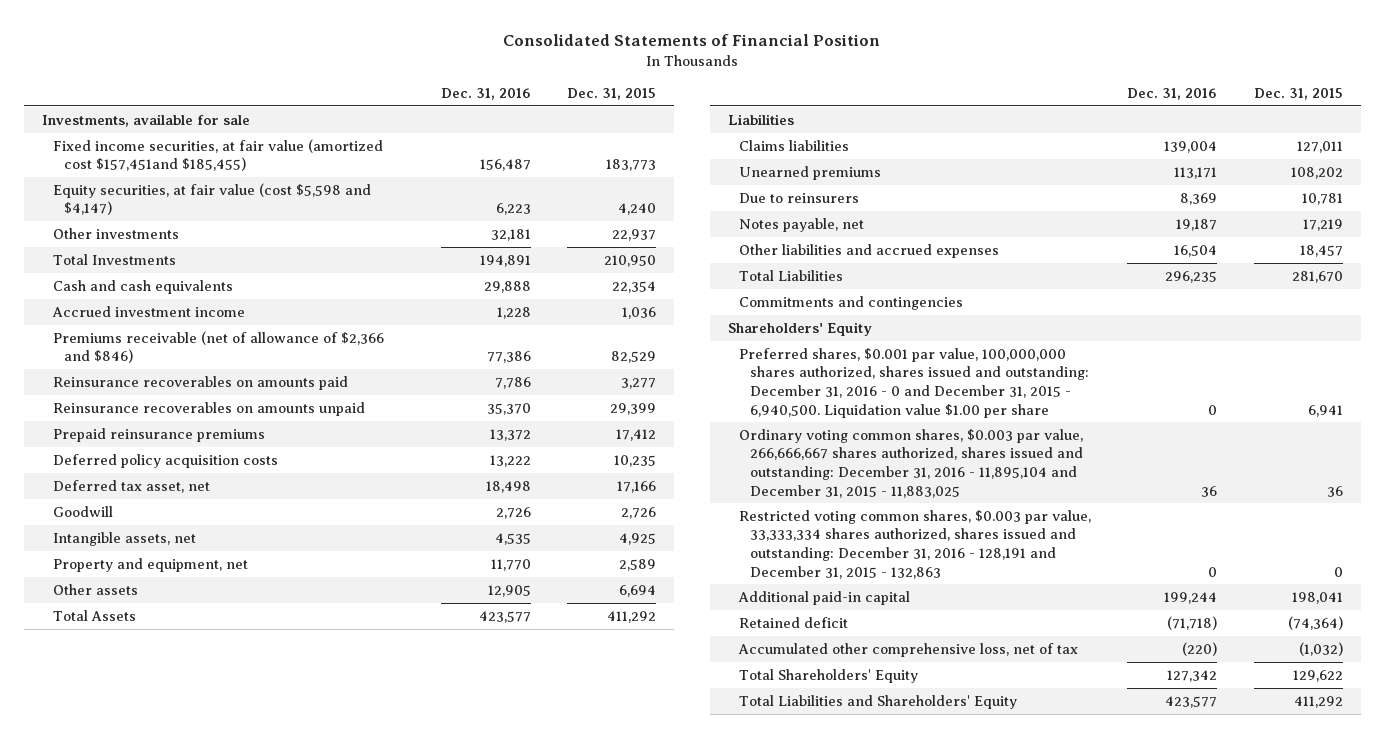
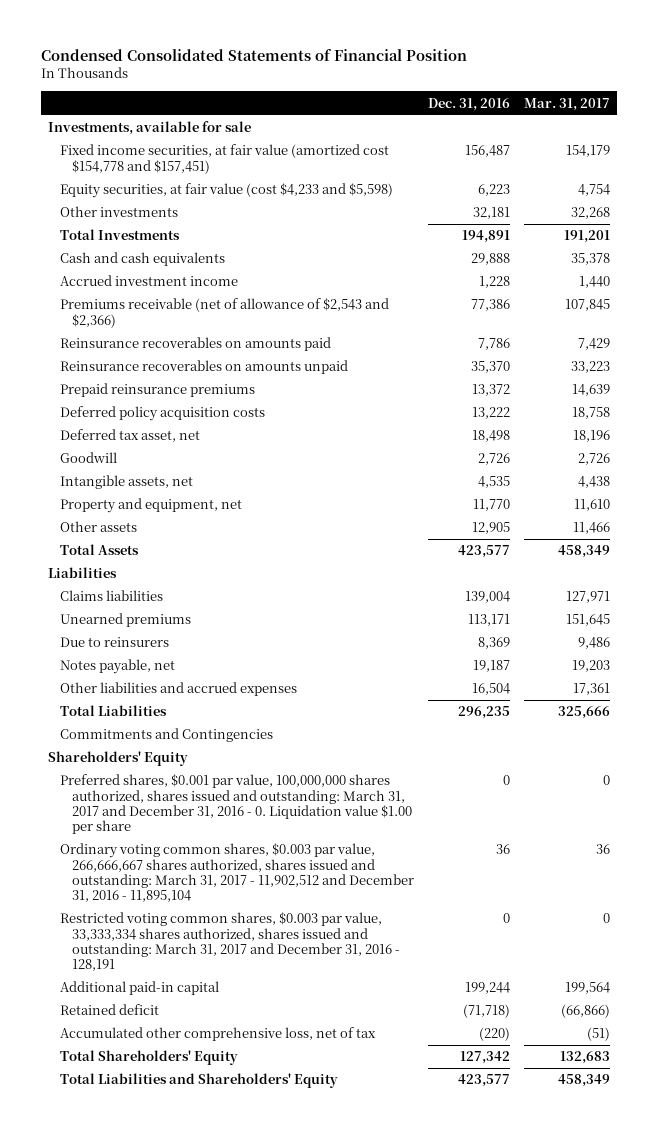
[503,34,881,47] Consolidated Statements of Financial Position -> [41,49,468,62] Condensed Consolidated Statements of Financial Position
[566,87,656,100] Dec. 31, 2015 -> none
none -> [523,97,610,111] Mar. 31, 2017
[52,138,383,172] Fixed income securities, at fair value (amortized cost $157,451and $185,455) -> [60,144,390,174] Fixed income securities, at fair value (amortized cost $154,778 and $157,451)
[52,182,371,216] Equity securities, at fair value (cost $5,598 and $4,147) -> [60,183,394,199] Equity securities, at fair value (cost $4,233 and $5,598)
[52,330,384,364] Premiums receivable (net of allowance of $2,366 and $846) -> [60,298,390,328] Premiums receivable (net of allowance of $2,543 and $2,366)
[739,295,964,310] Commitments and contingencies -> [60,728,274,743] Commitments and Contingencies
[739,347,1090,418] Preferred shares, $0.001 par value, 100,000,000 shares authorized, shares issued and outstanding: December 31, 2016 - 0 and December 31, 2015 - 6,940,500. Liquidation value $1.00 per share -> [60,774,413,835] Preferred shares, $0.001 par value, 100,000,000 shares authorized, shares issued and outstanding: March 31, 2017 and December 31, 2016 - 0. Liquidation value $1.00 per share
[739,428,1084,498] Ordinary voting common shares, $0.003 par value, 266,666,667 shares authorized, shares issued and outstanding: December 31, 2016 - 11,895,104 and December 31, 2015 - 11,883,025 -> [60,843,415,903] Ordinary voting common shares, $0.003 par value, 266,666,667 shares authorized, shares issued and outstanding: March 31, 2017 - 11,902,512 and December 31, 2016 - 11,895,104
[739,509,1092,579] Restricted voting common shares, $0.003 par value, 33,333,334 shares authorized, shares issued and outstanding: December 31, 2016 - 128,191 and December 31, 2015 - 132,863 -> [60,912,401,972] Restricted voting common shares, $0.003 par value, 33,333,334 shares authorized, shares issued and outstanding: March 31, 2017 and December 31, 2016 - 128,191

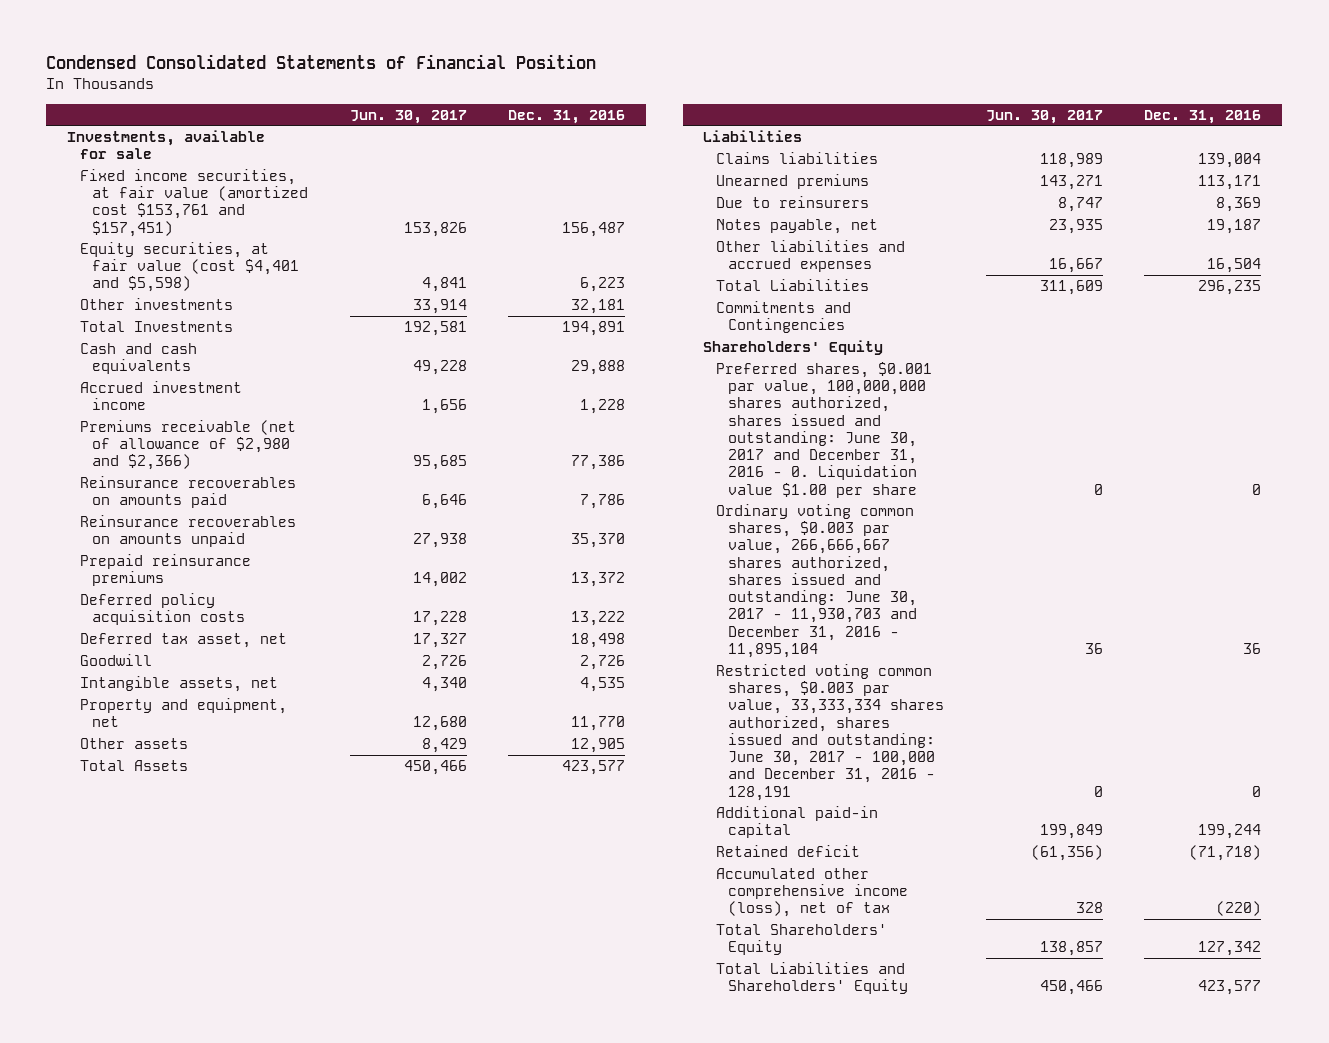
[523,97,610,111] Mar. 31, 2017 -> none
none -> [349,109,467,124] Jun. 30, 2017
[60,144,390,174] Fixed income securities, at fair value (amortized cost $154,778 and $157,451) -> [79,168,309,237] Fixed income securities, at fair value (amortized cost $153,761 and $157,451)
[60,183,394,199] Equity securities, at fair value (cost $4,233 and $5,598) -> [79,241,300,293] Equity securities, at fair value (cost $4,401 and $5,598)
[60,298,390,328] Premiums receivable (net of allowance of $2,543 and $2,366) -> [79,419,296,471] Premiums receivable (net of allowance of $2,980 and $2,366)
[60,774,413,835] Preferred shares, $0.001 par value, 100,000,000 shares authorized, shares issued and outstanding: March 31, 2017 and December 31, 2016 - 0. Liquidation value $1.00 per share -> [715,361,932,498] Preferred shares, $0.001 par value, 100,000,000 shares authorized, shares issued and outstanding: June 30, 2017 and December 31, 2016 - 0. Liquidation value $1.00 per share
[60,843,415,903] Ordinary voting common shares, $0.003 par value, 266,666,667 shares authorized, shares issued and outstanding: March 31, 2017 - 11,902,512 and December 31, 2016 - 11,895,104 -> [715,503,918,658] Ordinary voting common shares, $0.003 par value, 266,666,667 shares authorized, shares issued and outstanding: June 30, 2017 - 11,930,703 and December 31, 2016 - 11,895,104
[60,912,401,972] Restricted voting common shares, $0.003 par value, 33,333,334 shares authorized, shares issued and outstanding: March 31, 2017 and December 31, 2016 - 128,191 -> [715,663,945,801] Restricted voting common shares, $0.003 par value, 33,333,334 shares authorized, shares issued and outstanding: June 30, 2017 - 100,000 and December 31, 2016 - 128,191
[60,1027,377,1042] Accumulated other comprehensive loss, net of tax -> [715,867,909,918] Accumulated other comprehensive income (loss), net of tax

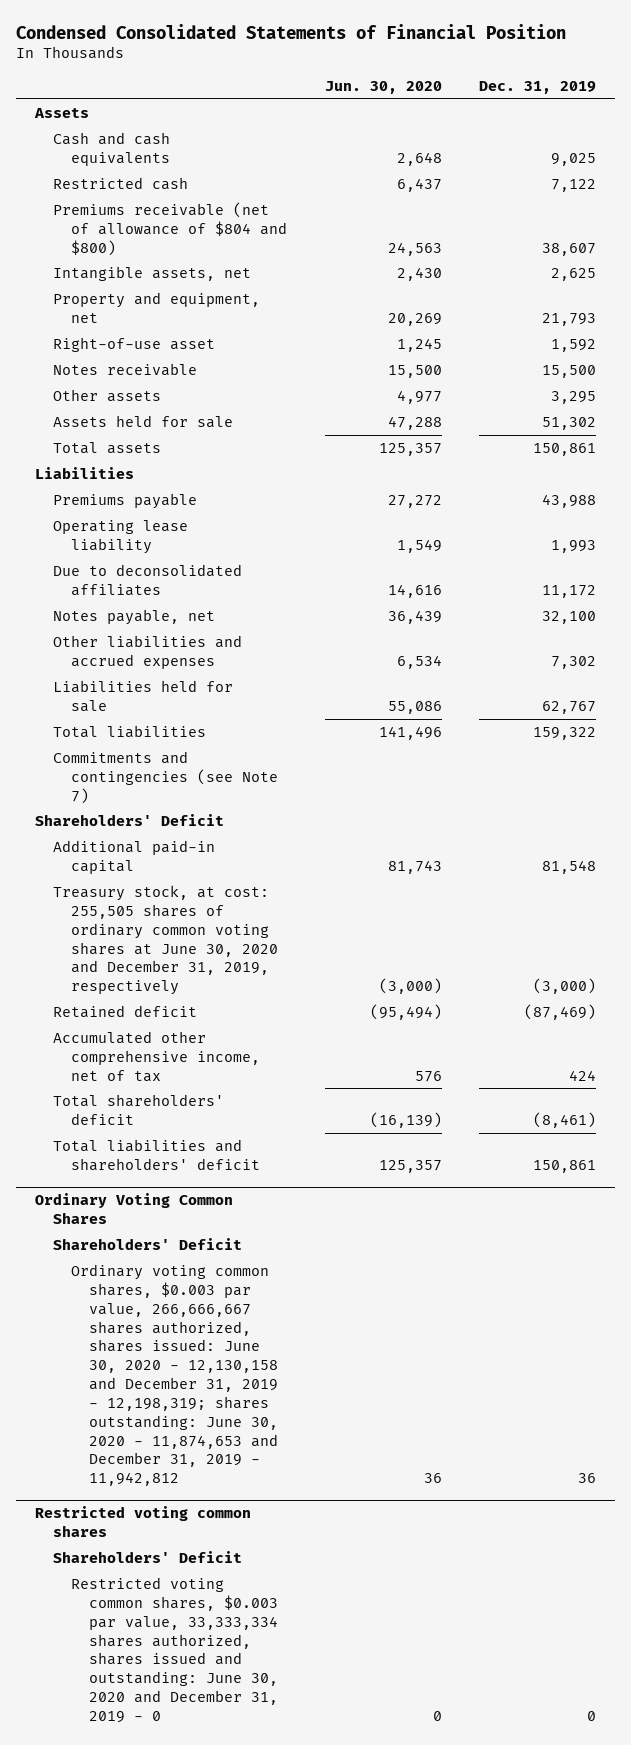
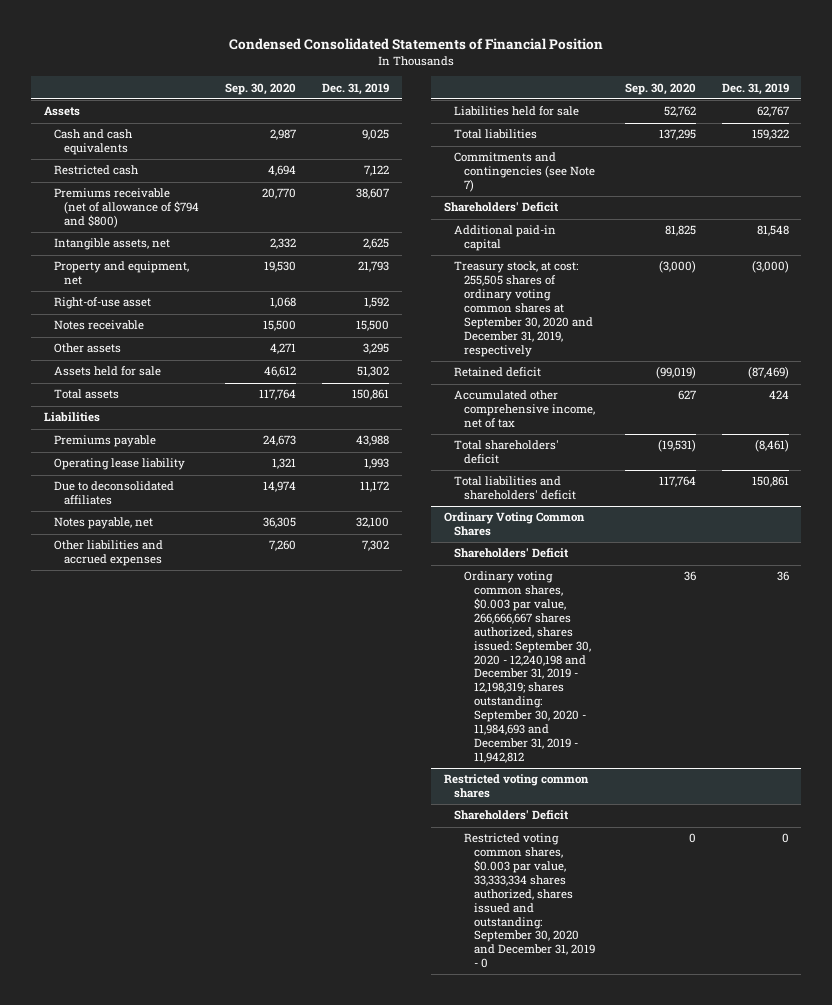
[324,80,442,94] Jun. 30, 2020 -> none
none -> [225,82,297,95] Sep. 30, 2020
[52,201,288,256] Premiums receivable (net of allowance of $804 and $800) -> [54,188,200,229] Premiums receivable (net of allowance of $794 and $800)
[52,884,279,996] Treasury stock, at cost: 255,505 shares of ordinary common voting shares at June 30, 2020 and December 31, 2019, respectively -> [453,261,594,357] Treasury stock, at cost: 255,505 shares of ordinary voting common shares at September 30, 2020 and December 31, 2019, respectively
[71,1263,279,1487] Ordinary voting common shares, $0.003 par value, 266,666,667 shares authorized, shares issued: June 30, 2020 - 12,130,158 and December 31, 2019 - 12,198,319; shares outstanding: June 30, 2020 - 11,874,653 and December 31, 2019 - 11,942,812 -> [464,571,592,763] Ordinary voting common shares, $0.003 par value, 266,666,667 shares authorized, shares issued: September 30, 2020 - 12,240,198 and December 31, 2019 - 12,198,319; shares outstanding: September 30, 2020 - 11,984,693 and December 31, 2019 - 11,942,812
[71,1576,279,1723] Restricted voting common shares, $0.003 par value, 33,333,334 shares authorized, shares issued and outstanding: June 30, 2020 and December 31, 2019 - 0 -> [464,833,596,969] Restricted voting common shares, $0.003 par value, 33,333,334 shares authorized, shares issued and outstanding: September 30, 2020 and December 31, 2019 - 0

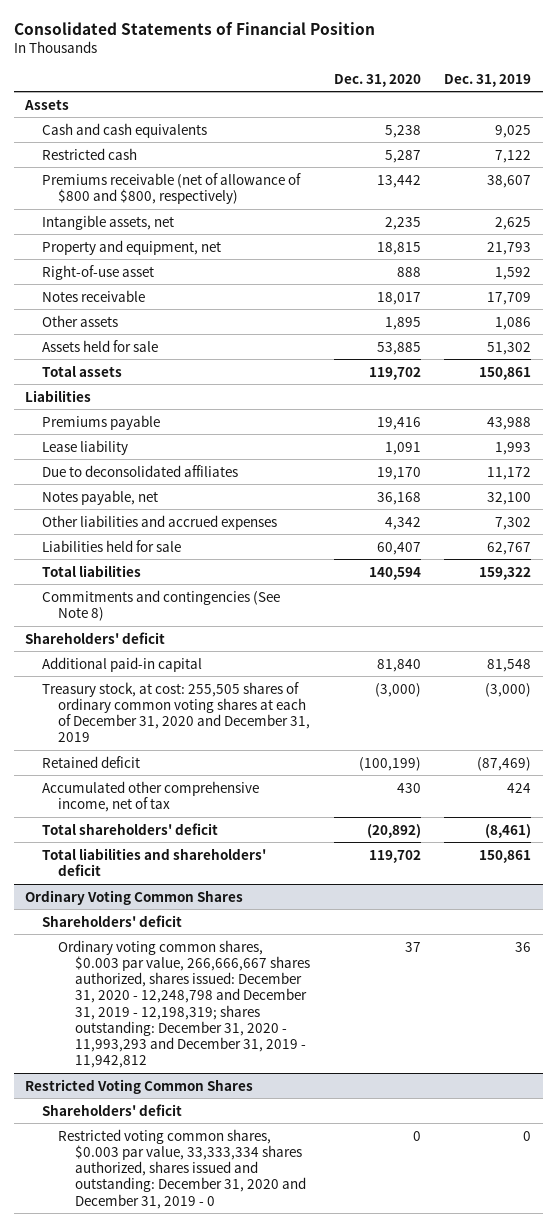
[229,38,604,51] Condensed Consolidated Statements of Financial Position -> [13,21,375,35] Consolidated Statements of Financial Position
[225,82,297,95] Sep. 30, 2020 -> none
none -> [333,73,421,87] Dec. 31, 2020
[54,188,200,229] Premiums receivable (net of allowance of $794 and $800) -> [41,172,301,204] Premiums receivable (net of allowance of $800 and $800, respectively)
[355,320,389,332] 15,500 -> [487,291,532,305] 17,709
[362,343,389,355] 3,295 -> [495,316,532,330] 1,086
[54,458,186,471] Operating lease liability -> [41,439,128,455] Lease liability
[453,152,596,193] Commitments and contingencies (see Note 7) -> [41,589,280,621] Commitments and contingencies (See Note 8)
[443,202,559,213] Shareholders' Deficit -> [25,631,166,644] Shareholders' deficit
[453,261,594,357] Treasury stock, at cost: 255,505 shares of ordinary voting common shares at September 30, 2020 and December 31, 2019, respectively -> [41,681,311,743] Treasury stock, at cost: 255,505 shares of ordinary common voting shares at each of December 31, 2020 and December 31, 2019
[453,548,569,559] Shareholders' Deficit -> [41,914,182,927] Shareholders' deficit
[464,571,592,763] Ordinary voting common shares, $0.003 par value, 266,666,667 shares authorized, shares issued: September 30, 2020 - 12,240,198 and December 31, 2019 - 12,198,319; shares outstanding: September 30, 2020 - 11,984,693 and December 31, 2019 - 11,942,812 -> [58,939,310,1069] Ordinary voting common shares, $0.003 par value, 266,666,667 shares authorized, shares issued: December 31, 2020 - 12,248,798 and December 31, 2019 - 12,198,319; shares outstanding: December 31, 2020 - 11,993,293 and December 31, 2019 - 11,942,812
[443,774,589,799] Restricted voting common shares -> [25,1078,254,1094] Restricted Voting Common Shares
[453,810,569,821] Shareholders' Deficit -> [41,1103,182,1116] Shareholders' deficit
[464,833,596,969] Restricted voting common shares, $0.003 par value, 33,333,334 shares authorized, shares issued and outstanding: September 30, 2020 and December 31, 2019 - 0 -> [58,1128,306,1209] Restricted voting common shares, $0.003 par value, 33,333,334 shares authorized, shares issued and outstanding: December 31, 2020 and December 31, 2019 - 0

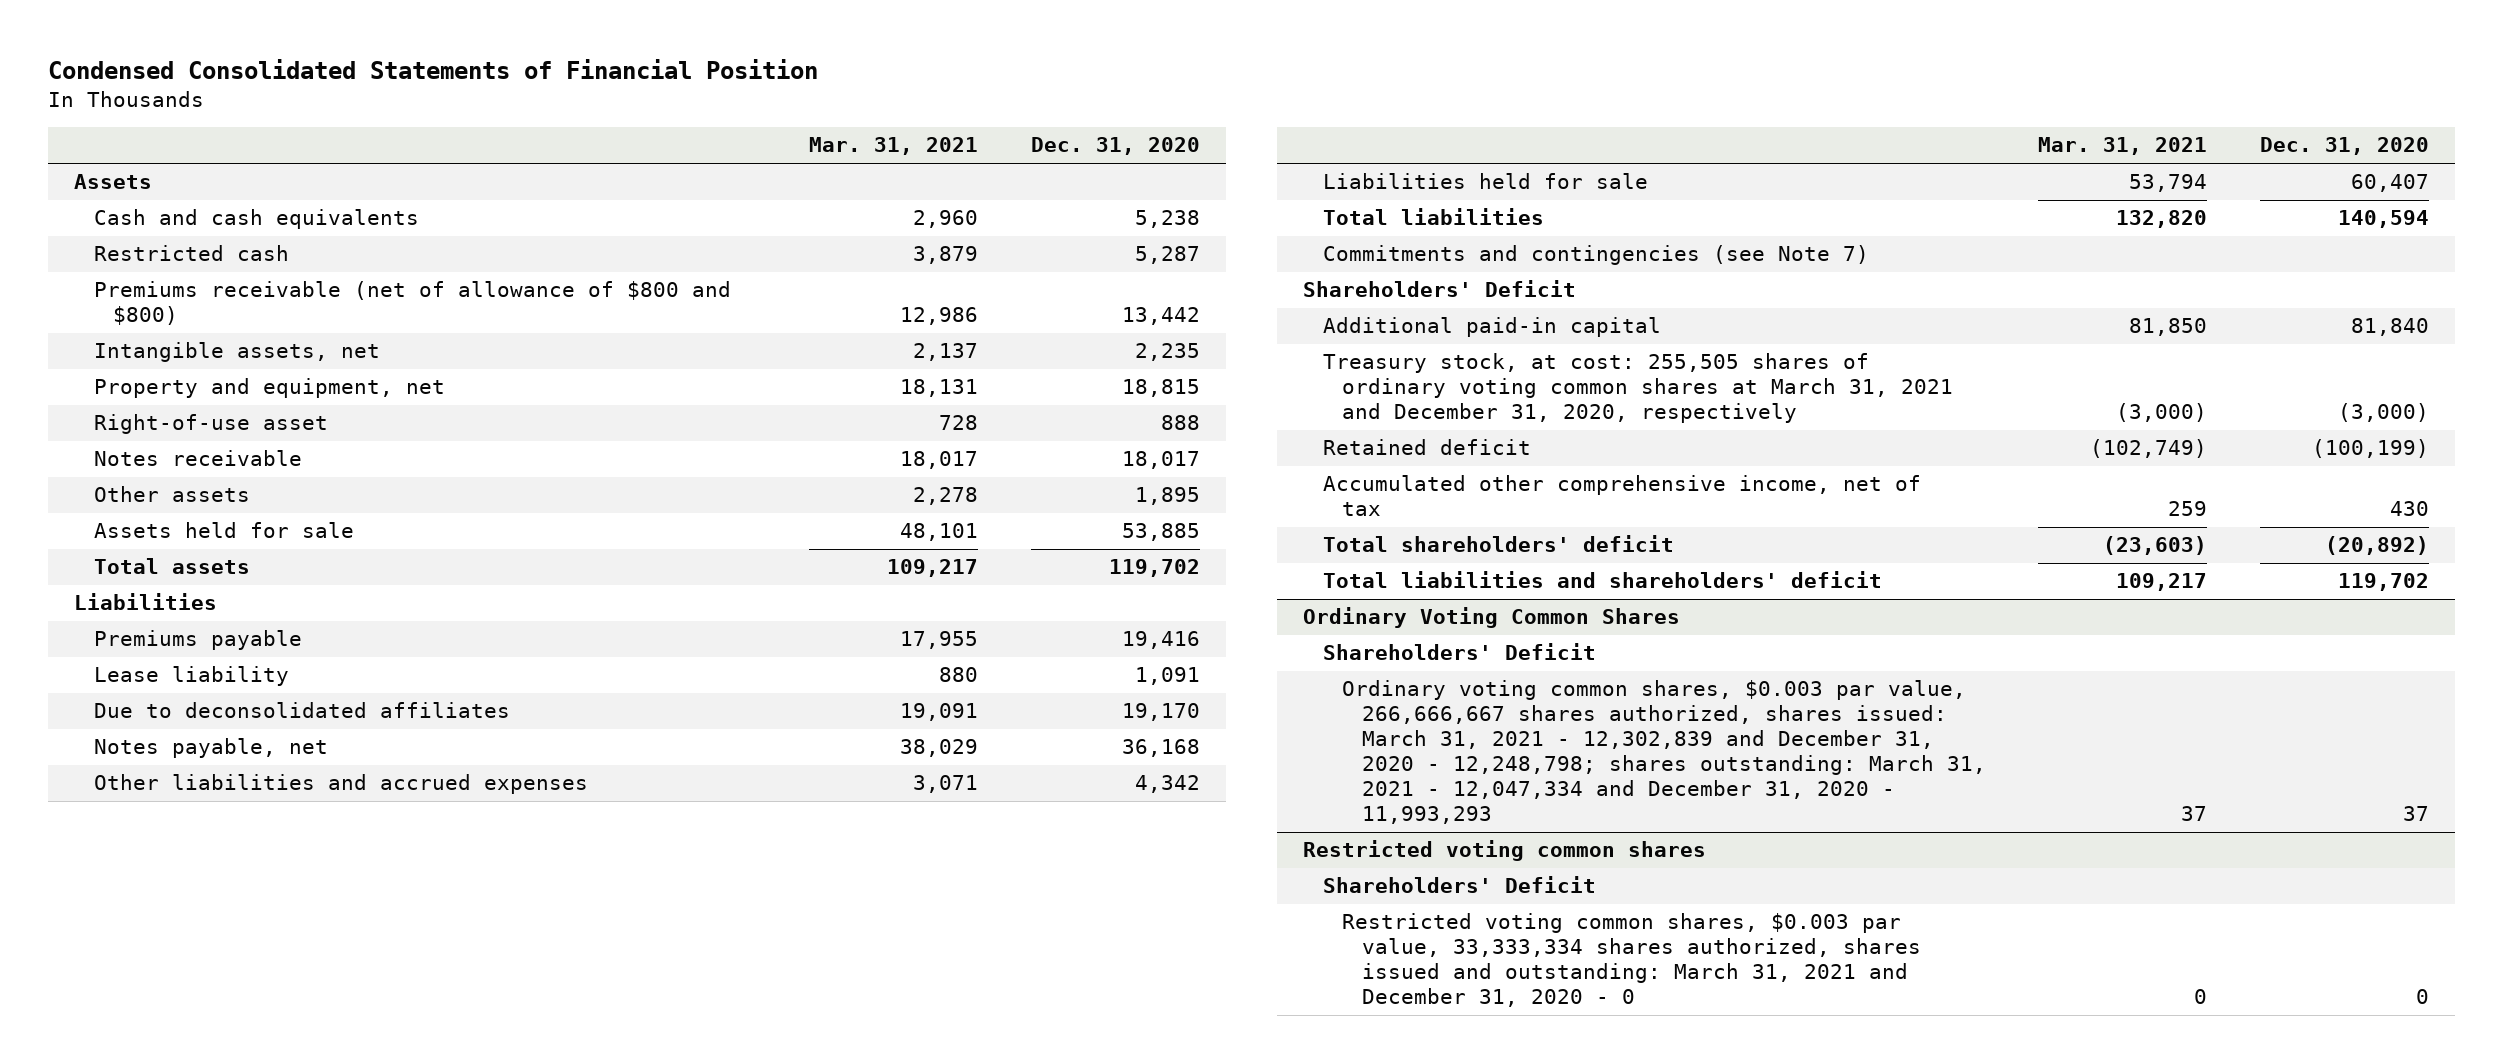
[13,21,375,35] Consolidated Statements of Financial Position -> [47,59,818,80] Condensed Consolidated Statements of Financial Position
[444,73,532,87] Dec. 31, 2019 -> none
none -> [809,137,979,156] Mar. 31, 2021
[41,172,301,204] Premiums receivable (net of allowance of $800 and $800, respectively) -> [93,281,731,326] Premiums receivable (net of allowance of $800 and $800)
[41,589,280,621] Commitments and contingencies (See Note 8) -> [1322,245,1869,266] Commitments and contingencies (see Note 7)
[25,631,166,644] Shareholders' deficit -> [1303,280,1577,298] Shareholders' Deficit
[41,681,311,743] Treasury stock, at cost: 255,505 shares of ordinary common voting shares at each of December 31, 2020 and December 31, 2019 -> [1322,353,1954,424] Treasury stock, at cost: 255,505 shares of ordinary voting common shares at March 31, 2021 and December 31, 2020, respectively
[41,914,182,927] Shareholders' deficit -> [1322,643,1596,661] Shareholders' Deficit
[58,939,310,1069] Ordinary voting common shares, $0.003 par value, 266,666,667 shares authorized, shares issued: December 31, 2020 - 12,248,798 and December 31, 2019 - 12,198,319; shares outstanding: December 31, 2020 - 11,993,293 and December 31, 2019 - 11,942,812 -> [1342,680,1986,825] Ordinary voting common shares, $0.003 par value, 266,666,667 shares authorized, shares issued: March 31, 2021 - 12,302,839 and December 31, 2020 - 12,248,798; shares outstanding: March 31, 2021 - 12,047,334 and December 31, 2020 - 11,993,293
[25,1078,254,1094] Restricted Voting Common Shares -> [1303,840,1707,862] Restricted voting common shares
[41,1103,182,1116] Shareholders' deficit -> [1322,876,1596,894] Shareholders' Deficit
[58,1128,306,1209] Restricted voting common shares, $0.003 par value, 33,333,334 shares authorized, shares issued and outstanding: December 31, 2020 and December 31, 2019 - 0 -> [1342,913,1921,1008] Restricted voting common shares, $0.003 par value, 33,333,334 shares authorized, shares issued and outstanding: March 31, 2021 and December 31, 2020 - 0

